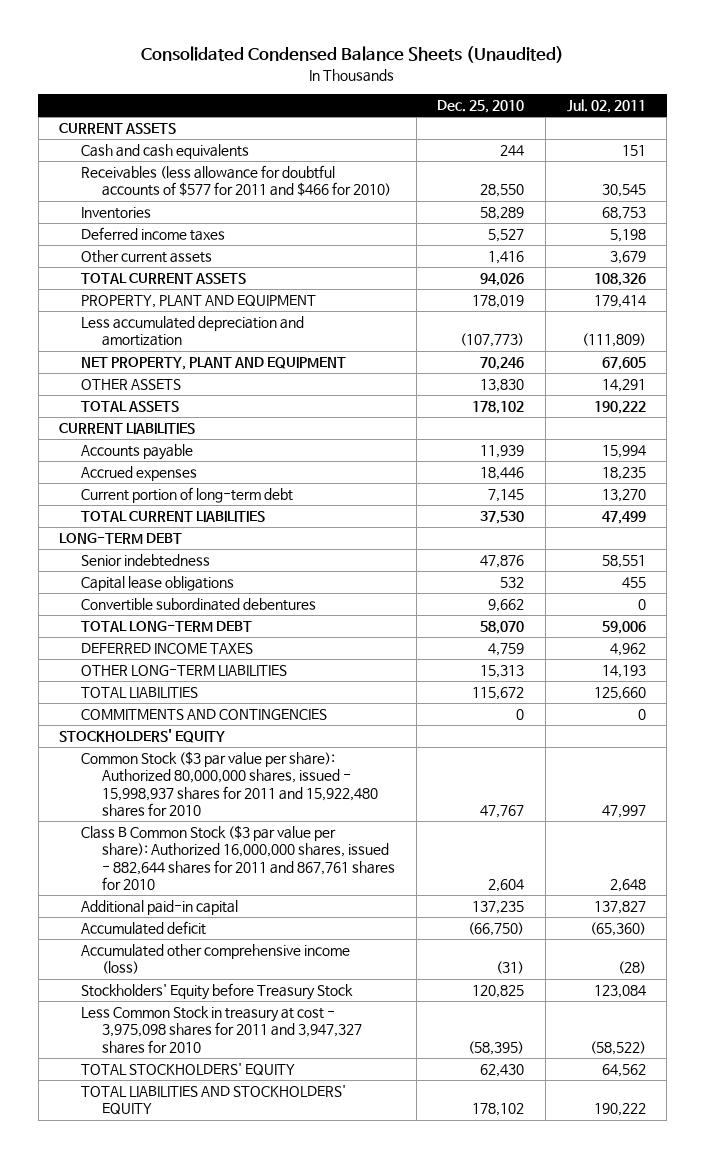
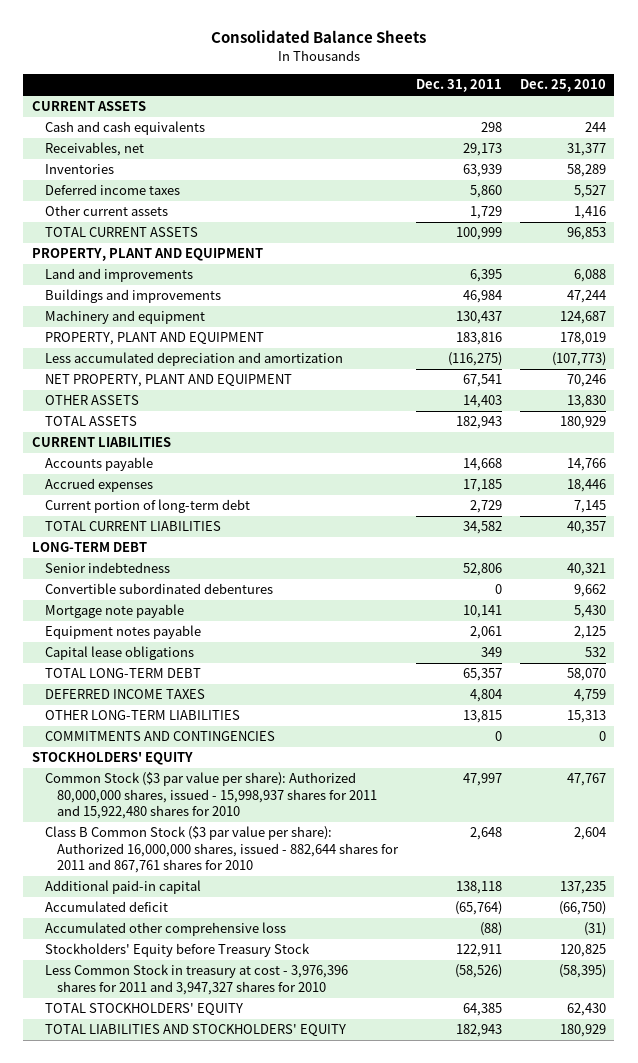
[141,46,565,64] Consolidated Condensed Balance Sheets (Unaudited) -> [210,30,426,44] Consolidated Balance Sheets
[566,99,646,114] Jul. 02, 2011 -> none
none -> [415,79,502,93] Dec. 31, 2011
[80,165,391,197] Receivables (less allowance for doubtful accounts of $577 for 2011 and $466 for 2010) -> none
none -> [44,142,144,157] Receivables, net
[480,273,525,287] 94,026 -> [566,227,606,241] 96,853
none -> [32,248,264,262] PROPERTY, PLANT AND EQUIPMENT
none -> [44,268,193,283] Land and improvements
none -> [44,289,221,304] Buildings and improvements
none -> [44,310,205,325] Machinery and equipment
[472,401,525,415] 178,102 -> [559,416,606,430] 180,929
[480,445,525,459] 11,939 -> [566,458,606,472] 14,766
[480,511,525,525] 37,530 -> [566,521,606,535] 40,357
[480,555,525,569] 47,876 -> [566,563,606,577] 40,321
none -> [44,604,184,619] Mortgage note payable
none -> [44,625,201,640] Equipment notes payable
[80,576,234,592] Capital lease obligations -> [44,646,194,661] Capital lease obligations
[80,687,198,699] TOTAL LIABILITIES -> none
[80,944,350,975] Accumulated other comprehensive income (loss) -> [44,922,286,937] Accumulated other comprehensive loss
[80,1006,362,1054] Less Common Stock in treasury at cost - 3,975,098 shares for 2011 and 3,947,327 shares for 2010 -> [44,964,348,995] Less Common Stock in treasury at cost - 3,976,396 shares for 2011 and 3,947,327 shares for 2010
[472,1103,525,1117] 178,102 -> [559,1024,606,1038] 180,929

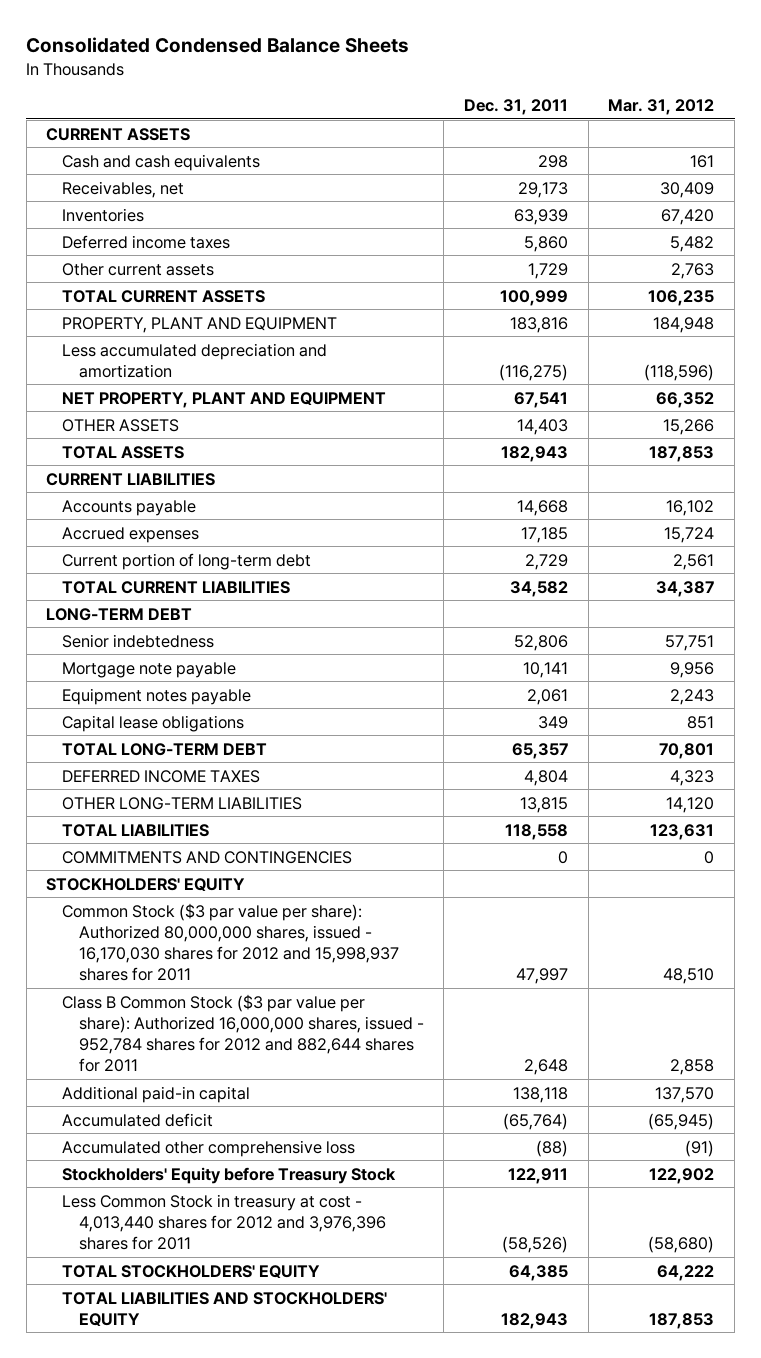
[210,30,426,44] Consolidated Balance Sheets -> [26,37,410,54] Consolidated Condensed Balance Sheets
[519,79,606,93] Dec. 25, 2010 -> none
none -> [608,98,715,115] Mar. 31, 2012
[32,248,264,262] PROPERTY, PLANT AND EQUIPMENT -> none
[44,268,193,283] Land and improvements -> none
[44,289,221,304] Buildings and improvements -> none
[44,310,205,325] Machinery and equipment -> none
[44,583,273,595] Convertible subordinated debentures -> none
none -> [62,823,210,837] TOTAL LIABILITIES
[44,772,378,819] Common Stock ($3 par value per share): Authorized 80,000,000 shares, issued - 15,998,937 shares for 2011 and 15,922,480 shares for 2010 -> [62,902,399,982] Common Stock ($3 par value per share): Authorized 80,000,000 shares, issued - 16,170,030 shares for 2012 and 15,998,937 shares for 2011
[44,826,400,873] Class B Common Stock ($3 par value per share): Authorized 16,000,000 shares, issued - 882,644 shares for 2011 and 867,761 shares for 2010 -> [62,993,424,1073] Class B Common Stock ($3 par value per share): Authorized 16,000,000 shares, issued - 952,784 shares for 2012 and 882,644 shares for 2011
[44,964,348,995] Less Common Stock in treasury at cost - 3,976,396 shares for 2011 and 3,947,327 shares for 2010 -> [62,1193,386,1251] Less Common Stock in treasury at cost - 4,013,440 shares for 2012 and 3,976,396 shares for 2011

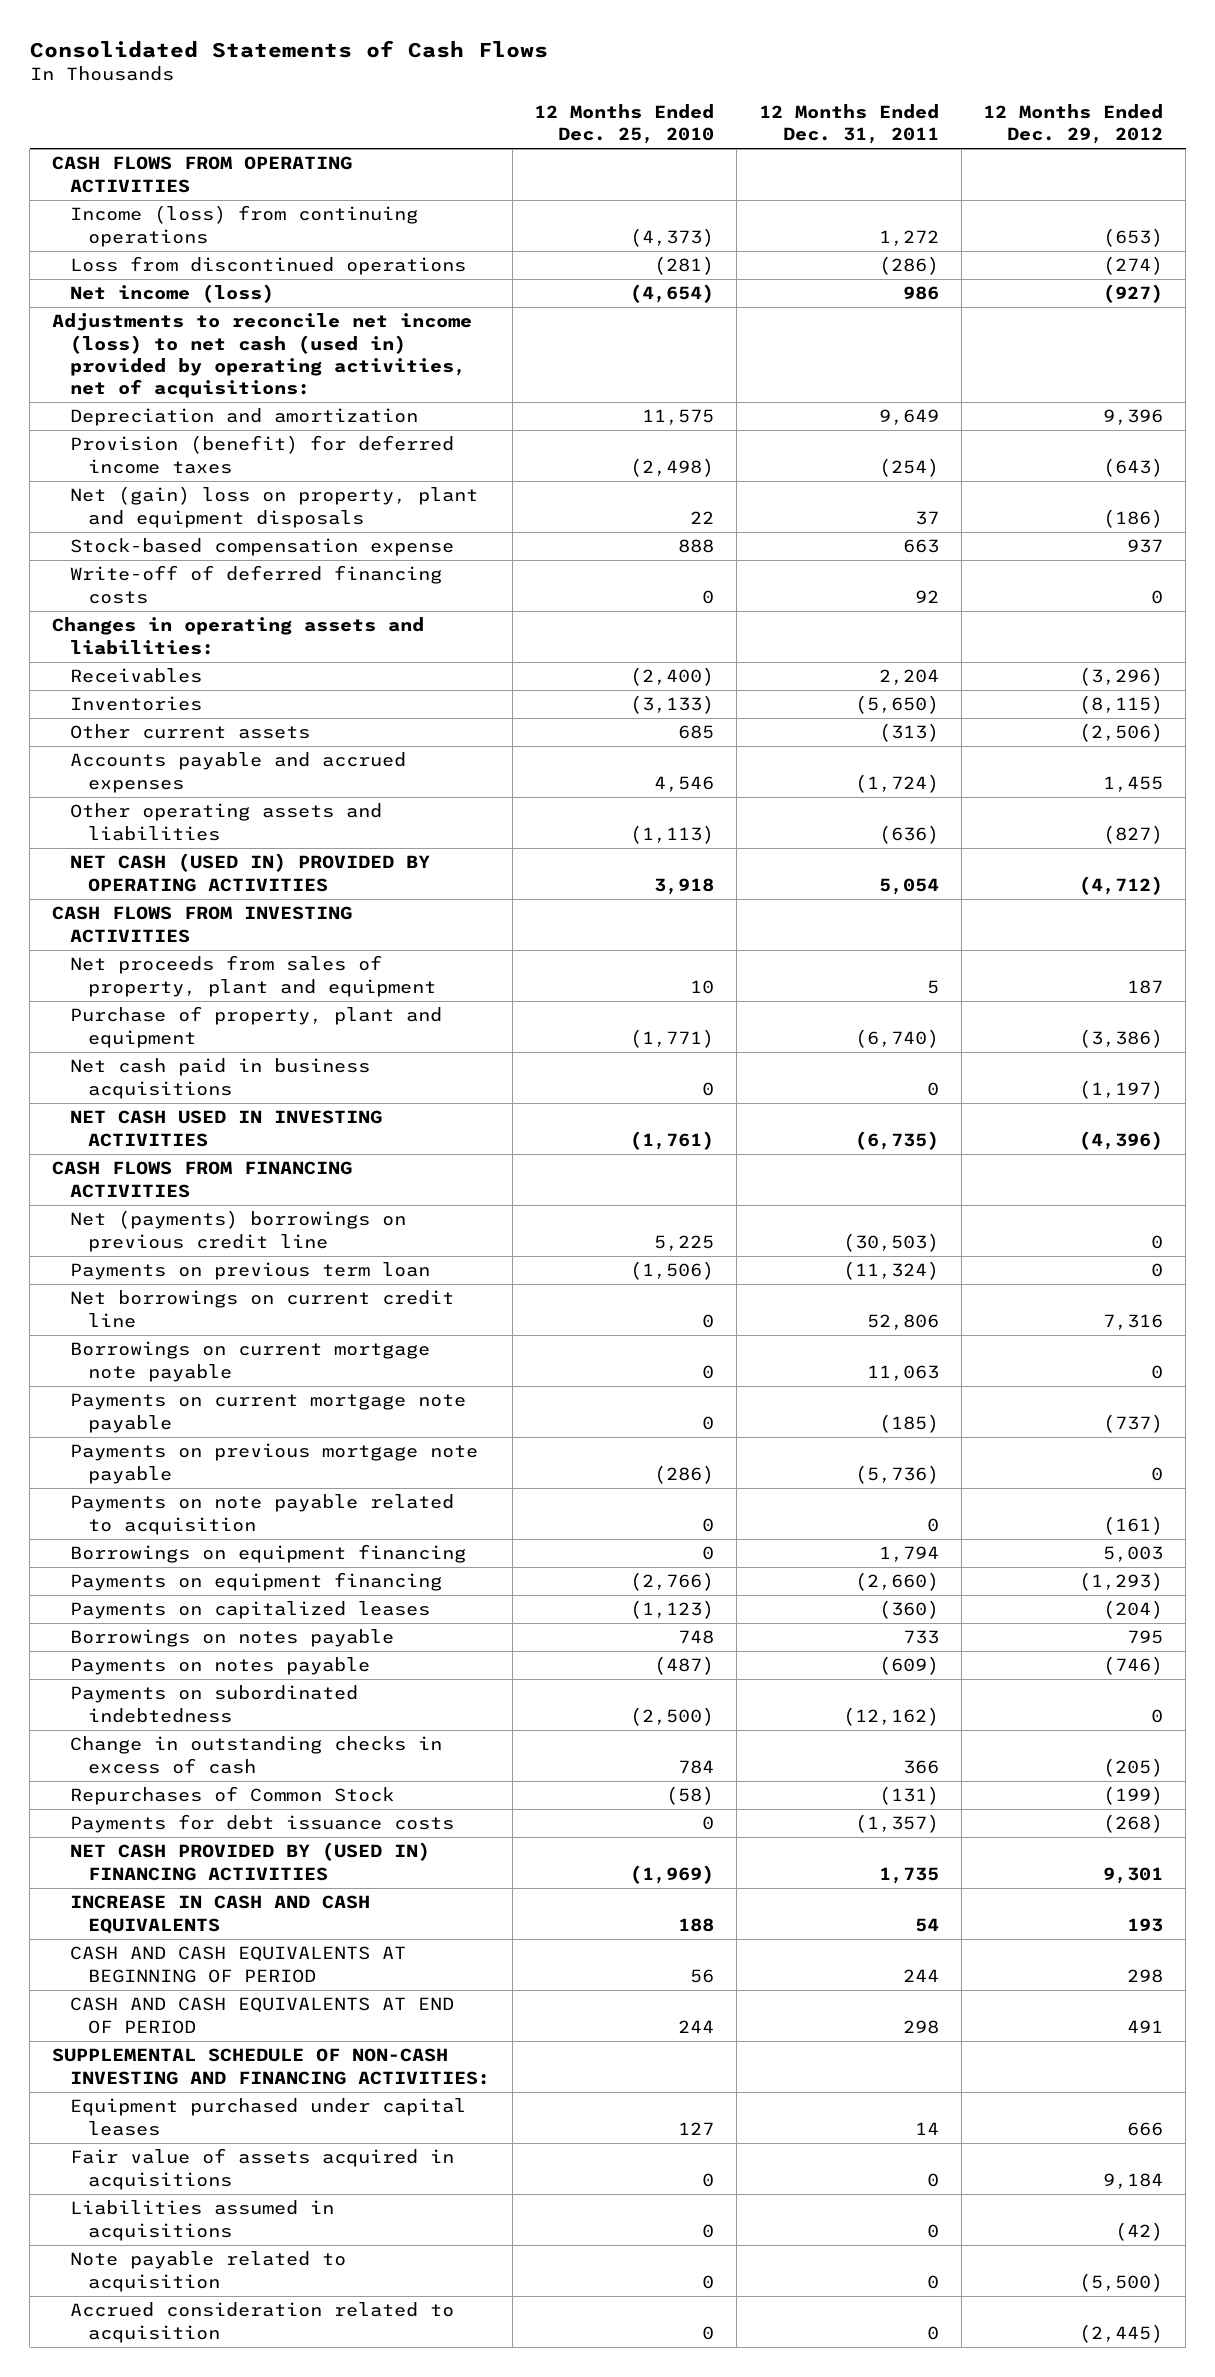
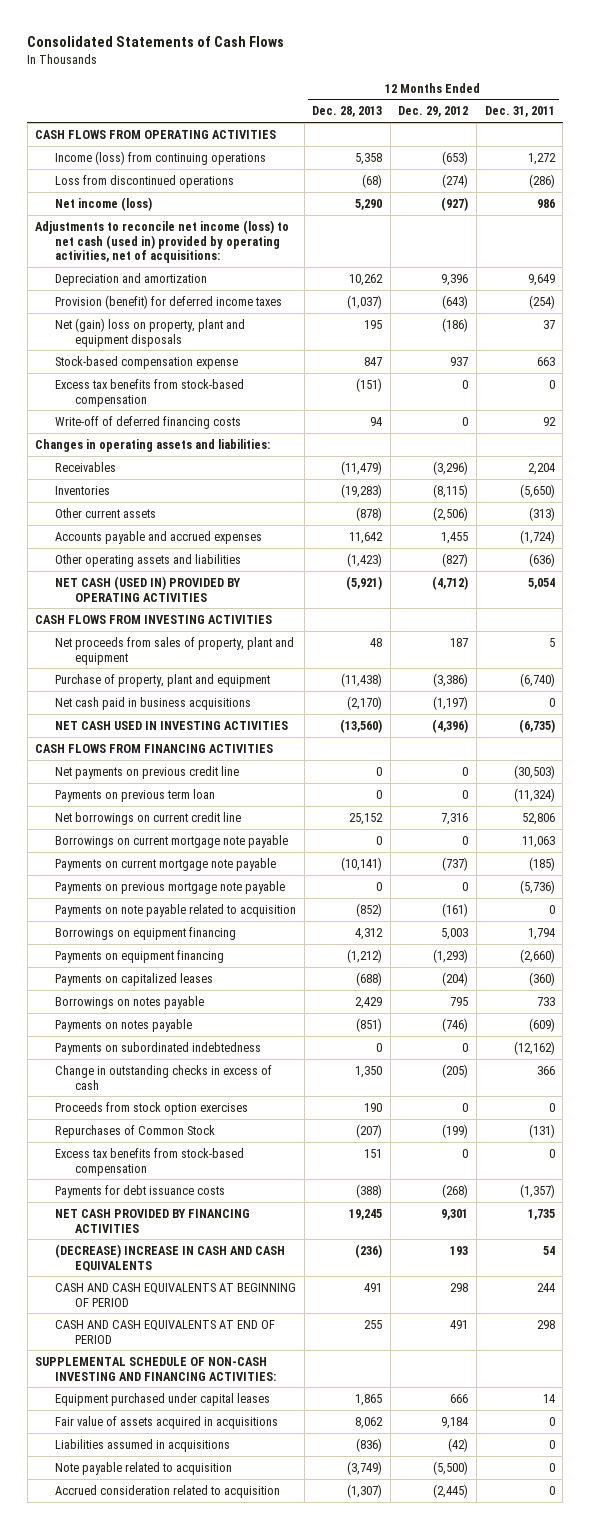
[534,104,715,145] 12 Months Ended Dec. 25, 2010 -> none
none -> [312,106,383,118] Dec. 28, 2013
none -> [55,378,245,407] Excess tax benefits from stock-based compensation
[69,1210,406,1252] Net (payments) borrowings on previous credit line -> [55,765,240,779] Net payments on previous credit line
none -> [55,1101,249,1115] Proceeds from stock option exercises
none -> [55,1147,245,1176] Excess tax benefits from stock-based compensation
[69,1842,430,1881] NET CASH PROVIDED BY (USED IN) FINANCING ACTIVITIES -> [55,1208,251,1233] NET CASH PROVIDED BY FINANCING ACTIVITIES
[69,1895,370,1934] INCREASE IN CASH AND CASH EQUIVALENTS -> [55,1243,286,1272] (DECREASE) INCREASE IN CASH AND CASH EQUIVALENTS

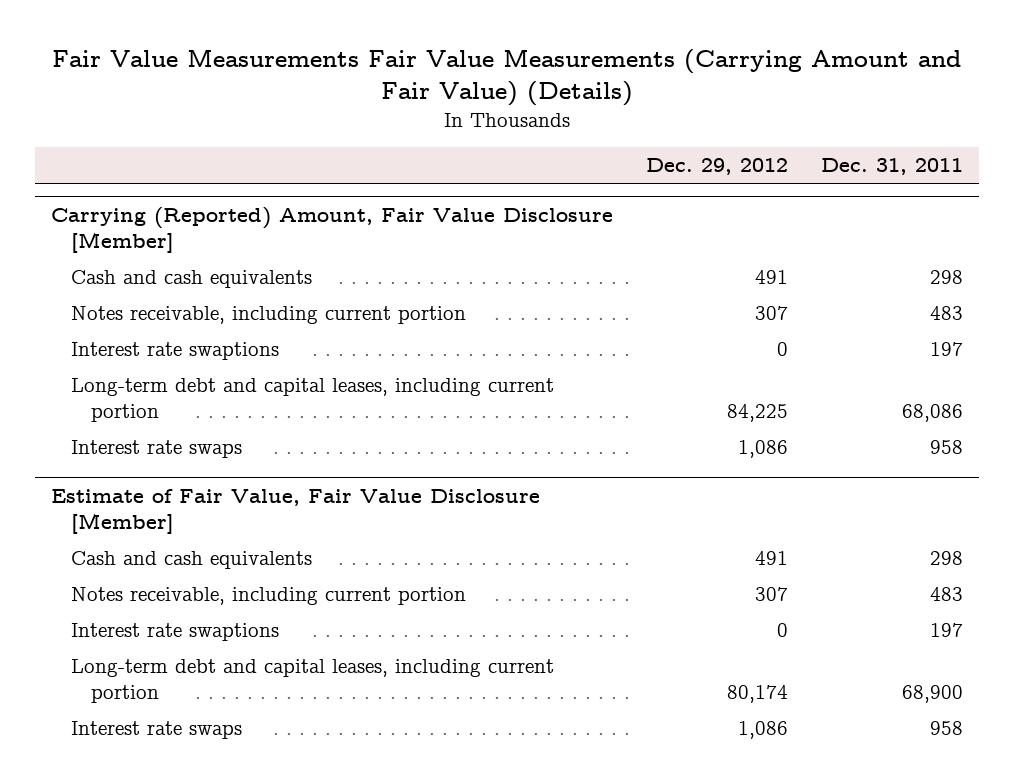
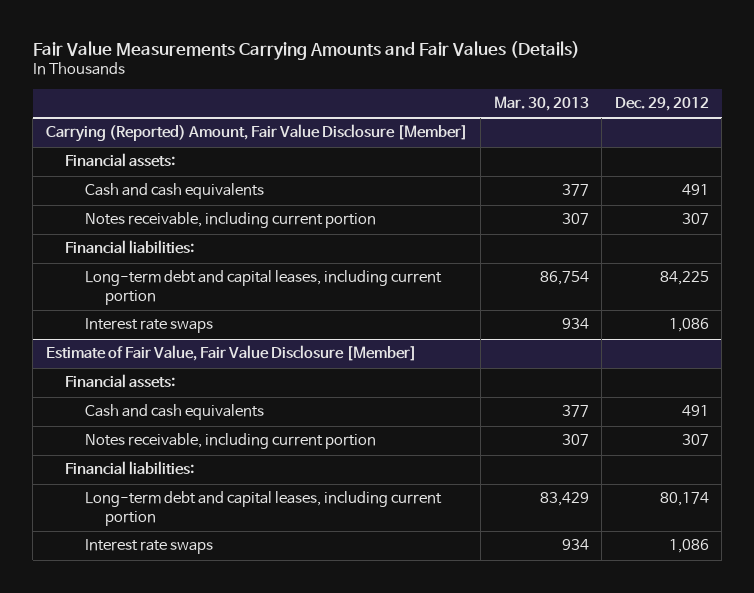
[52,48,962,106] Fair Value Measurements Fair Value Measurements (Carrying Amount and Fair Value) (Details) -> [32,41,580,61] Fair Value Measurements Carrying Amounts and Fair Values (Details)
[820,158,963,176] Dec. 31, 2011 -> none
none -> [493,96,589,112] Mar. 30, 2013
none -> [65,153,176,168] Financial assets:
[71,342,280,361] Interest rate swaptions -> none
none -> [65,240,195,255] Financial liabilities:
none -> [65,374,176,389] Financial assets:
[71,623,280,642] Interest rate swaptions -> none
none -> [65,461,195,476] Financial liabilities:

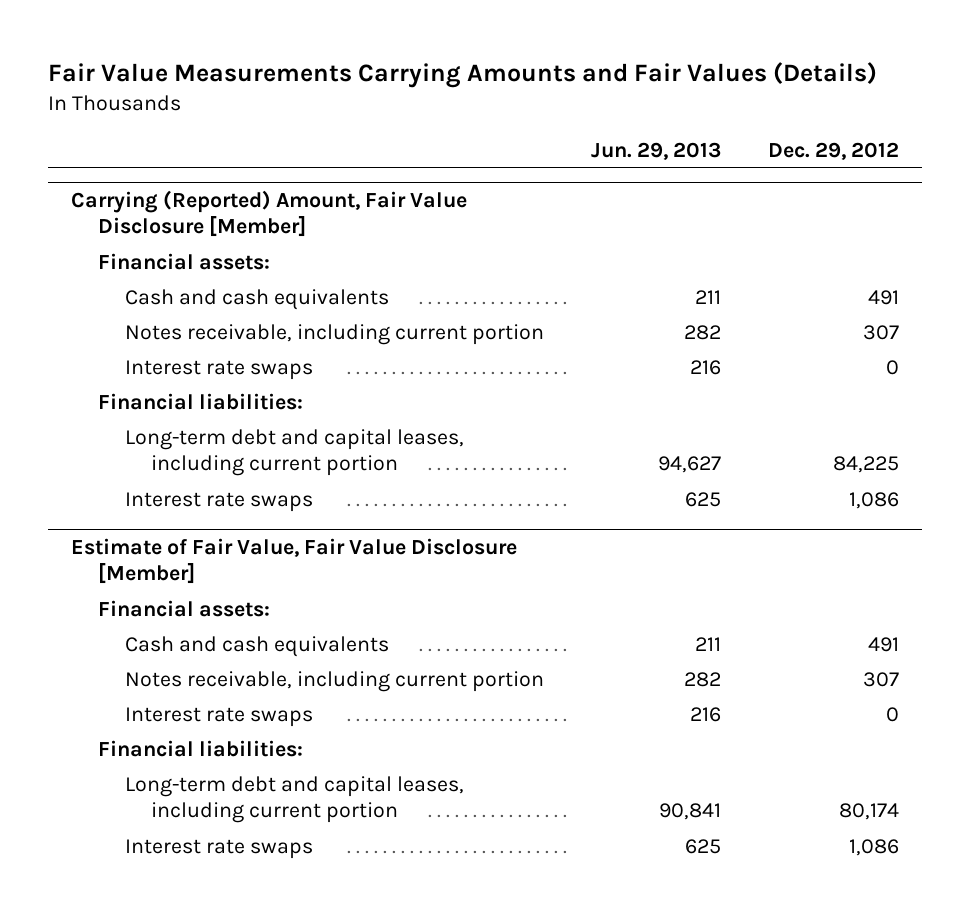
[493,96,589,112] Mar. 30, 2013 -> none
none -> [590,141,721,160] Jun. 29, 2013
none -> [124,359,313,380] Interest rate swaps
none -> [124,706,313,727] Interest rate swaps

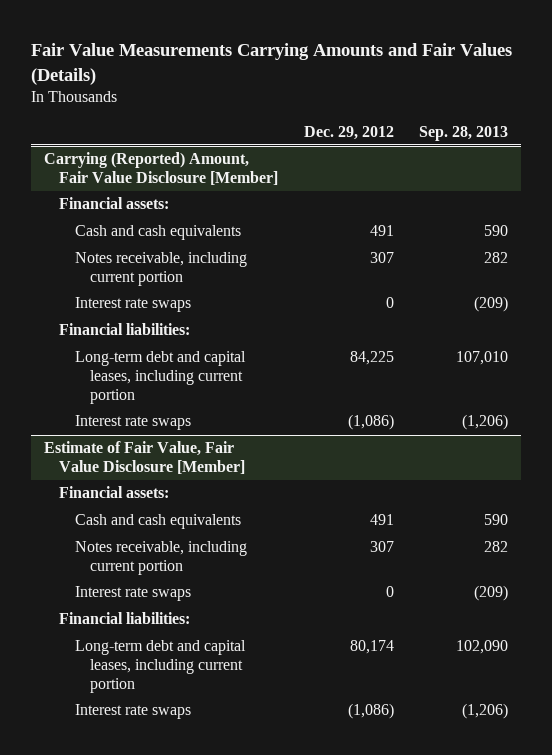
[590,141,721,160] Jun. 29, 2013 -> none
none -> [419,125,509,141] Sep. 28, 2013
[848,491,899,509] 1,086 -> [347,414,394,431] (1,086)
[848,838,899,856] 1,086 -> [347,703,394,720] (1,086)

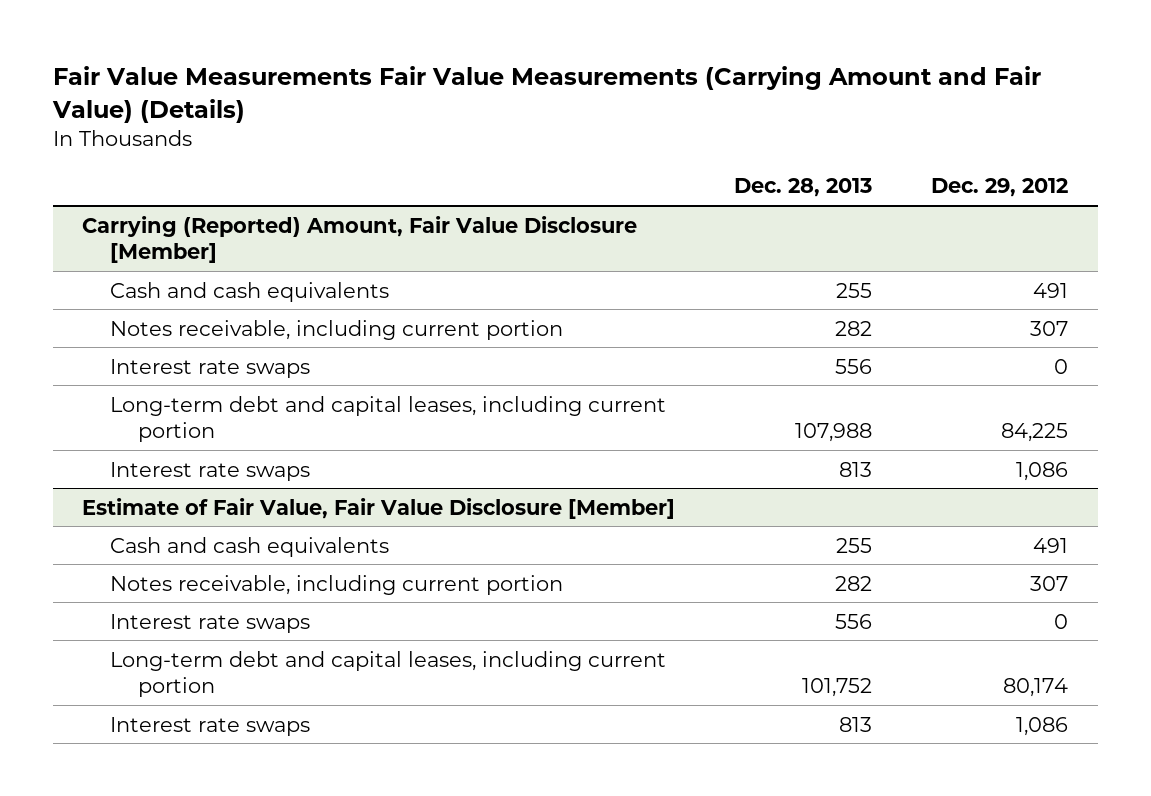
[31,43,513,85] Fair Value Measurements Carrying Amounts and Fair Values (Details) -> [51,66,1041,123] Fair Value Measurements Fair Value Measurements (Carrying Amount and Fair Value) (Details)
[419,125,509,141] Sep. 28, 2013 -> none
none -> [734,178,873,198] Dec. 28, 2013
[59,197,170,210] Financial assets: -> none
[59,323,191,336] Financial liabilities: -> none
[347,414,394,431] (1,086) -> [1016,461,1069,481] 1,086
[59,486,170,499] Financial assets: -> none
[59,612,191,625] Financial liabilities: -> none
[347,703,394,720] (1,086) -> [1016,716,1069,736] 1,086

